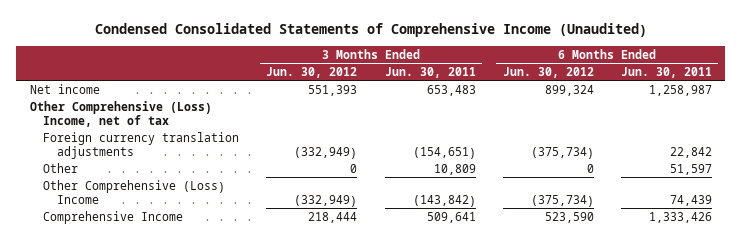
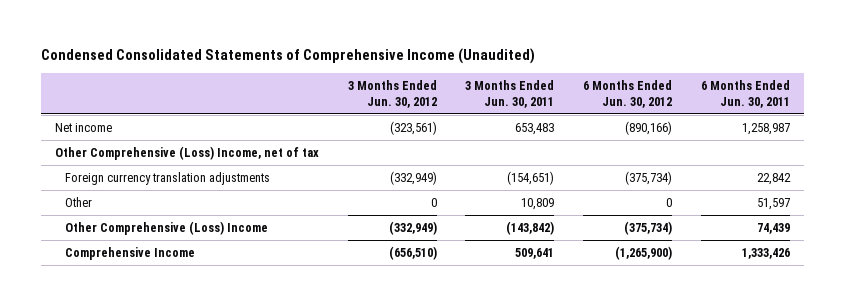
[308,84,358,96] 551,393 -> [389,120,437,135] (323,561)
[544,84,594,96] 899,324 -> [624,120,672,135] (890,166)
[308,211,358,223] 218,444 -> [388,245,437,260] (656,510)
[544,211,594,223] 523,590 -> [614,245,672,260] (1,265,900)

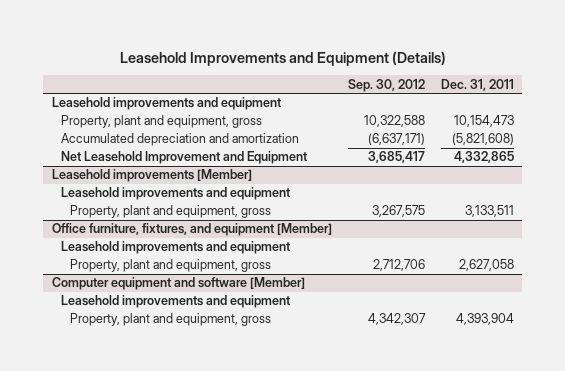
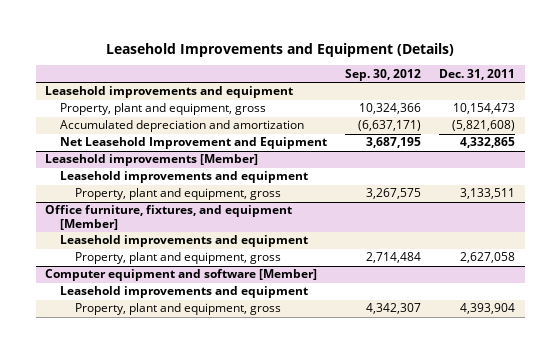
[363,115,425,128] 10,322,588 -> [359,103,422,115] 10,324,366
[367,151,425,164] 3,685,417 -> [366,137,422,149] 3,687,195
[372,259,425,272] 2,712,706 -> [366,252,422,264] 2,714,484

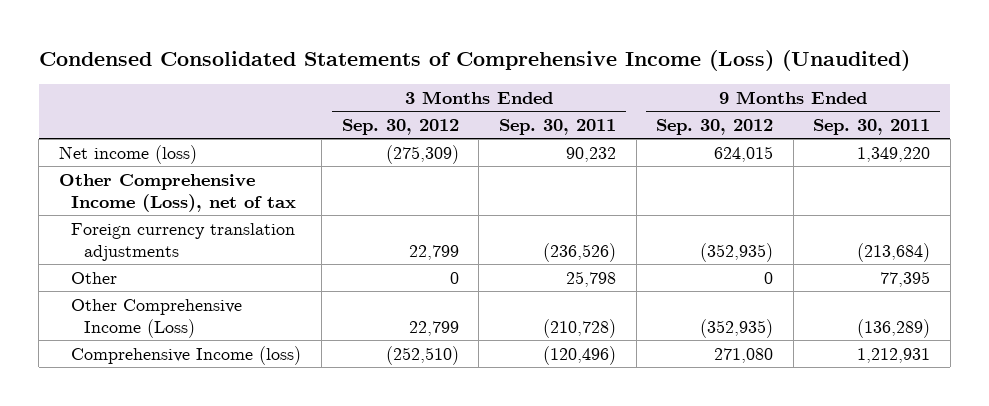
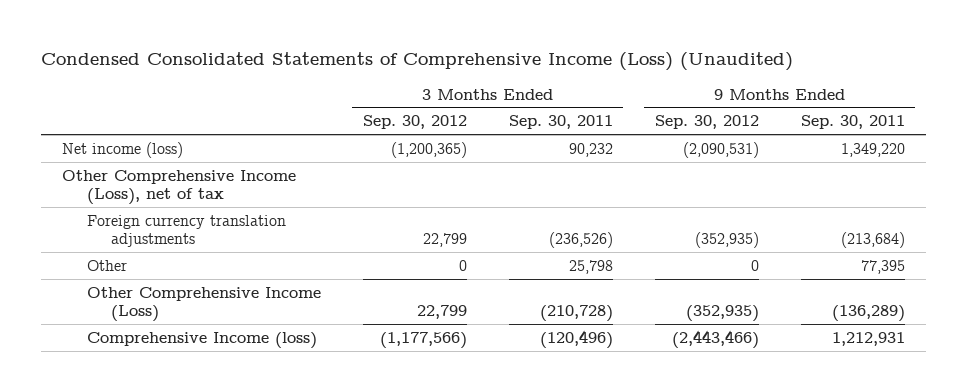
[385,144,459,164] (275,309) -> [390,141,467,158] (1,200,365)
[714,145,774,162] 624,015 -> [682,141,759,158] (2,090,531)
[385,345,459,365] (252,510) -> [379,331,467,349] (1,177,566)
[714,347,774,363] 271,080 -> [671,329,759,349] (2,443,466)

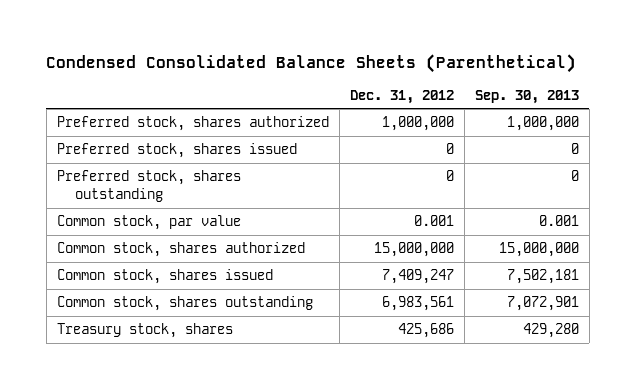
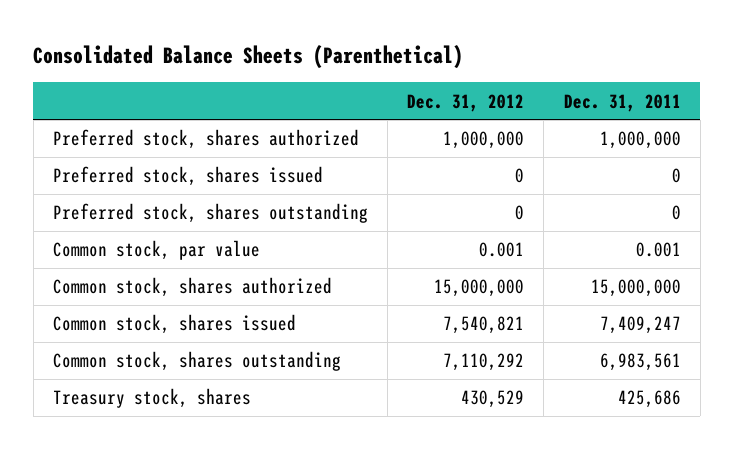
[46,53,577,73] Condensed Consolidated Balance Sheets (Parenthetical) -> [33,45,464,70] Consolidated Balance Sheets (Parenthetical)
[474,90,579,105] Sep. 30, 2013 -> none
none -> [563,93,681,112] Dec. 31, 2011
[381,269,454,285] 7,409,247 -> [443,316,525,335] 7,540,821
[381,296,454,312] 6,983,561 -> [443,353,525,372] 7,110,292
[397,323,454,339] 425,686 -> [461,390,525,409] 430,529

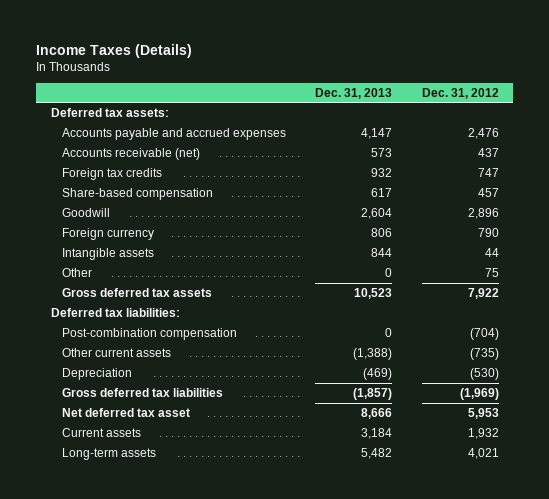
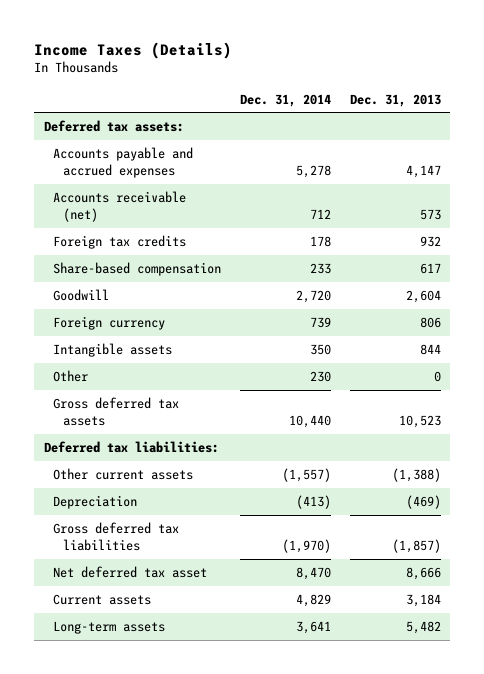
[421,87,499,99] Dec. 31, 2012 -> none
none -> [239,93,331,107] Dec. 31, 2014
[61,327,237,340] Post-combination compensation -> none

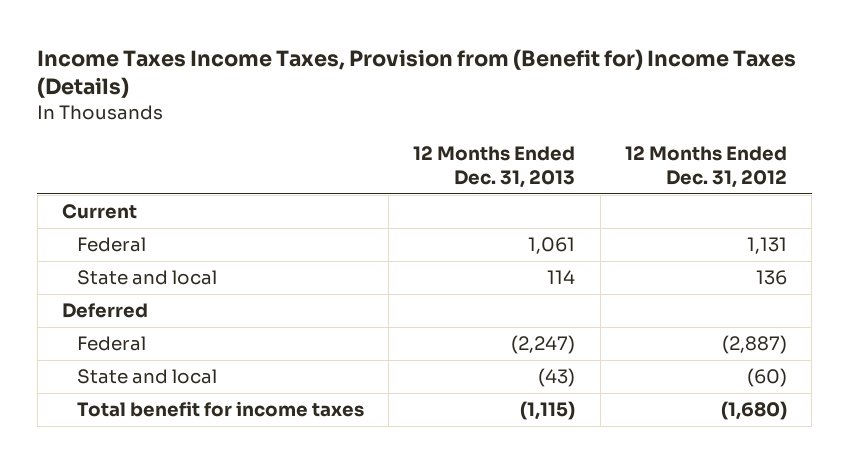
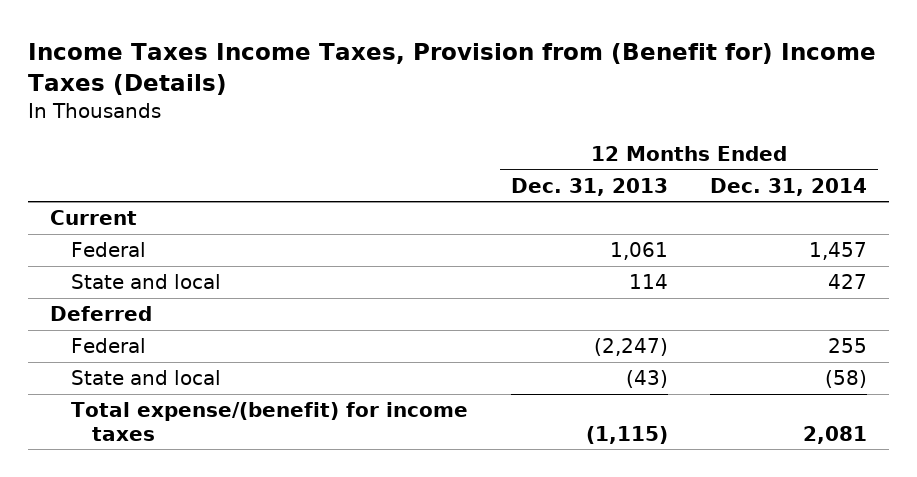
[624,146,787,188] 12 Months Ended Dec. 31, 2012 -> none
none -> [710,177,868,196] Dec. 31, 2014
[76,401,364,418] Total benefit for income taxes -> [70,402,468,441] Total expense/(benefit) for income taxes

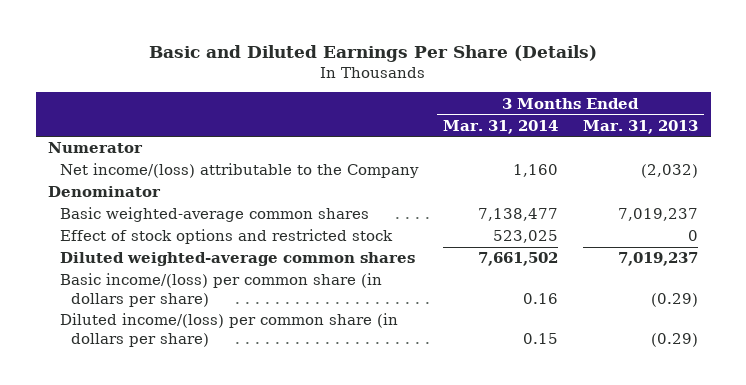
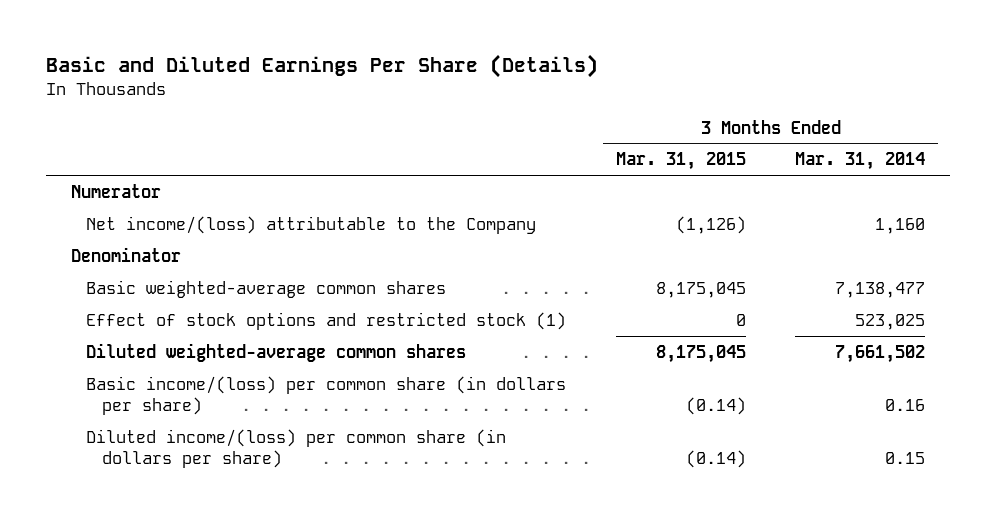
[583,119,699,134] Mar. 31, 2013 -> none
none -> [615,152,746,171] Mar. 31, 2015
[59,229,393,245] Effect of stock options and restricted stock -> [86,311,567,330] Effect of stock options and restricted stock (1)

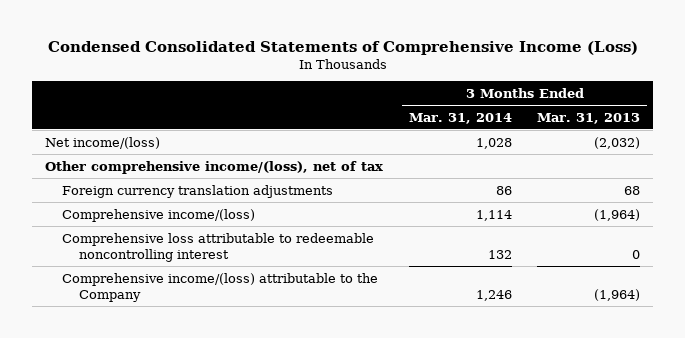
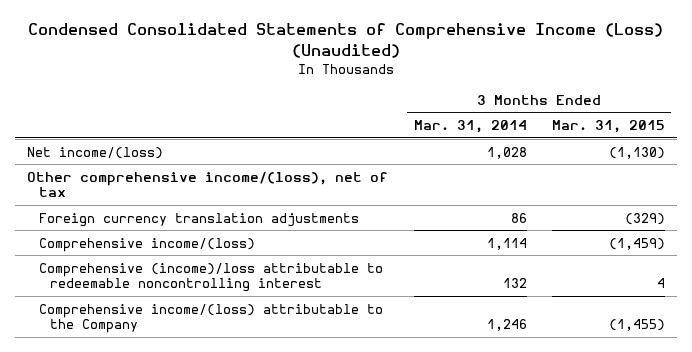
[47,40,638,55] Condensed Consolidated Statements of Comprehensive Income (Loss) -> [28,23,664,58] Condensed Consolidated Statements of Comprehensive Income (Loss) (Unaudited)
[537,112,641,124] Mar. 31, 2013 -> none
none -> [551,120,665,134] Mar. 31, 2015
[61,232,374,262] Comprehensive loss attributable to redeemable noncontrolling interest -> [38,262,383,293] Comprehensive (income)/loss attributable to redeemable noncontrolling interest

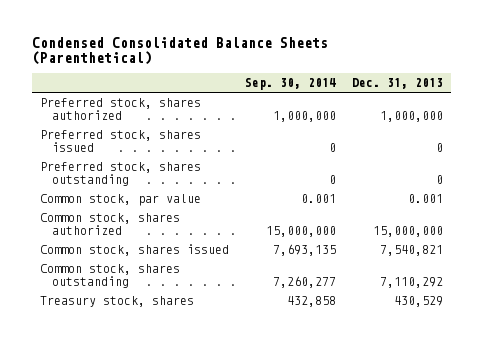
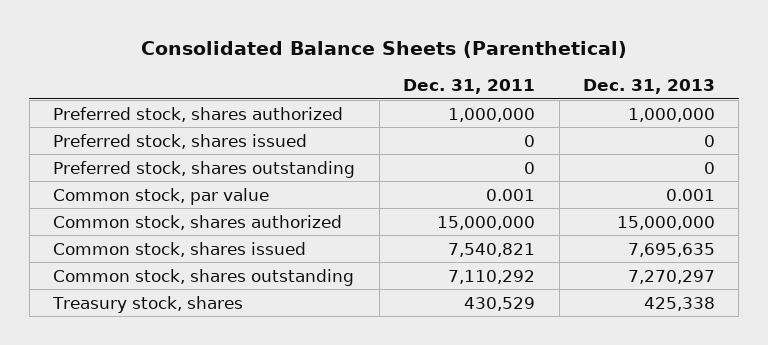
[32,36,329,66] Condensed Consolidated Balance Sheets (Parenthetical) -> [141,40,628,58] Consolidated Balance Sheets (Parenthetical)
[245,78,337,91] Sep. 30, 2014 -> none
none -> [403,79,536,95] Dec. 31, 2011
[380,245,444,257] 7,540,821 -> [628,242,716,257] 7,695,635
[380,277,444,289] 7,110,292 -> [628,269,716,284] 7,270,297
[394,296,444,308] 430,529 -> [644,296,716,311] 425,338

